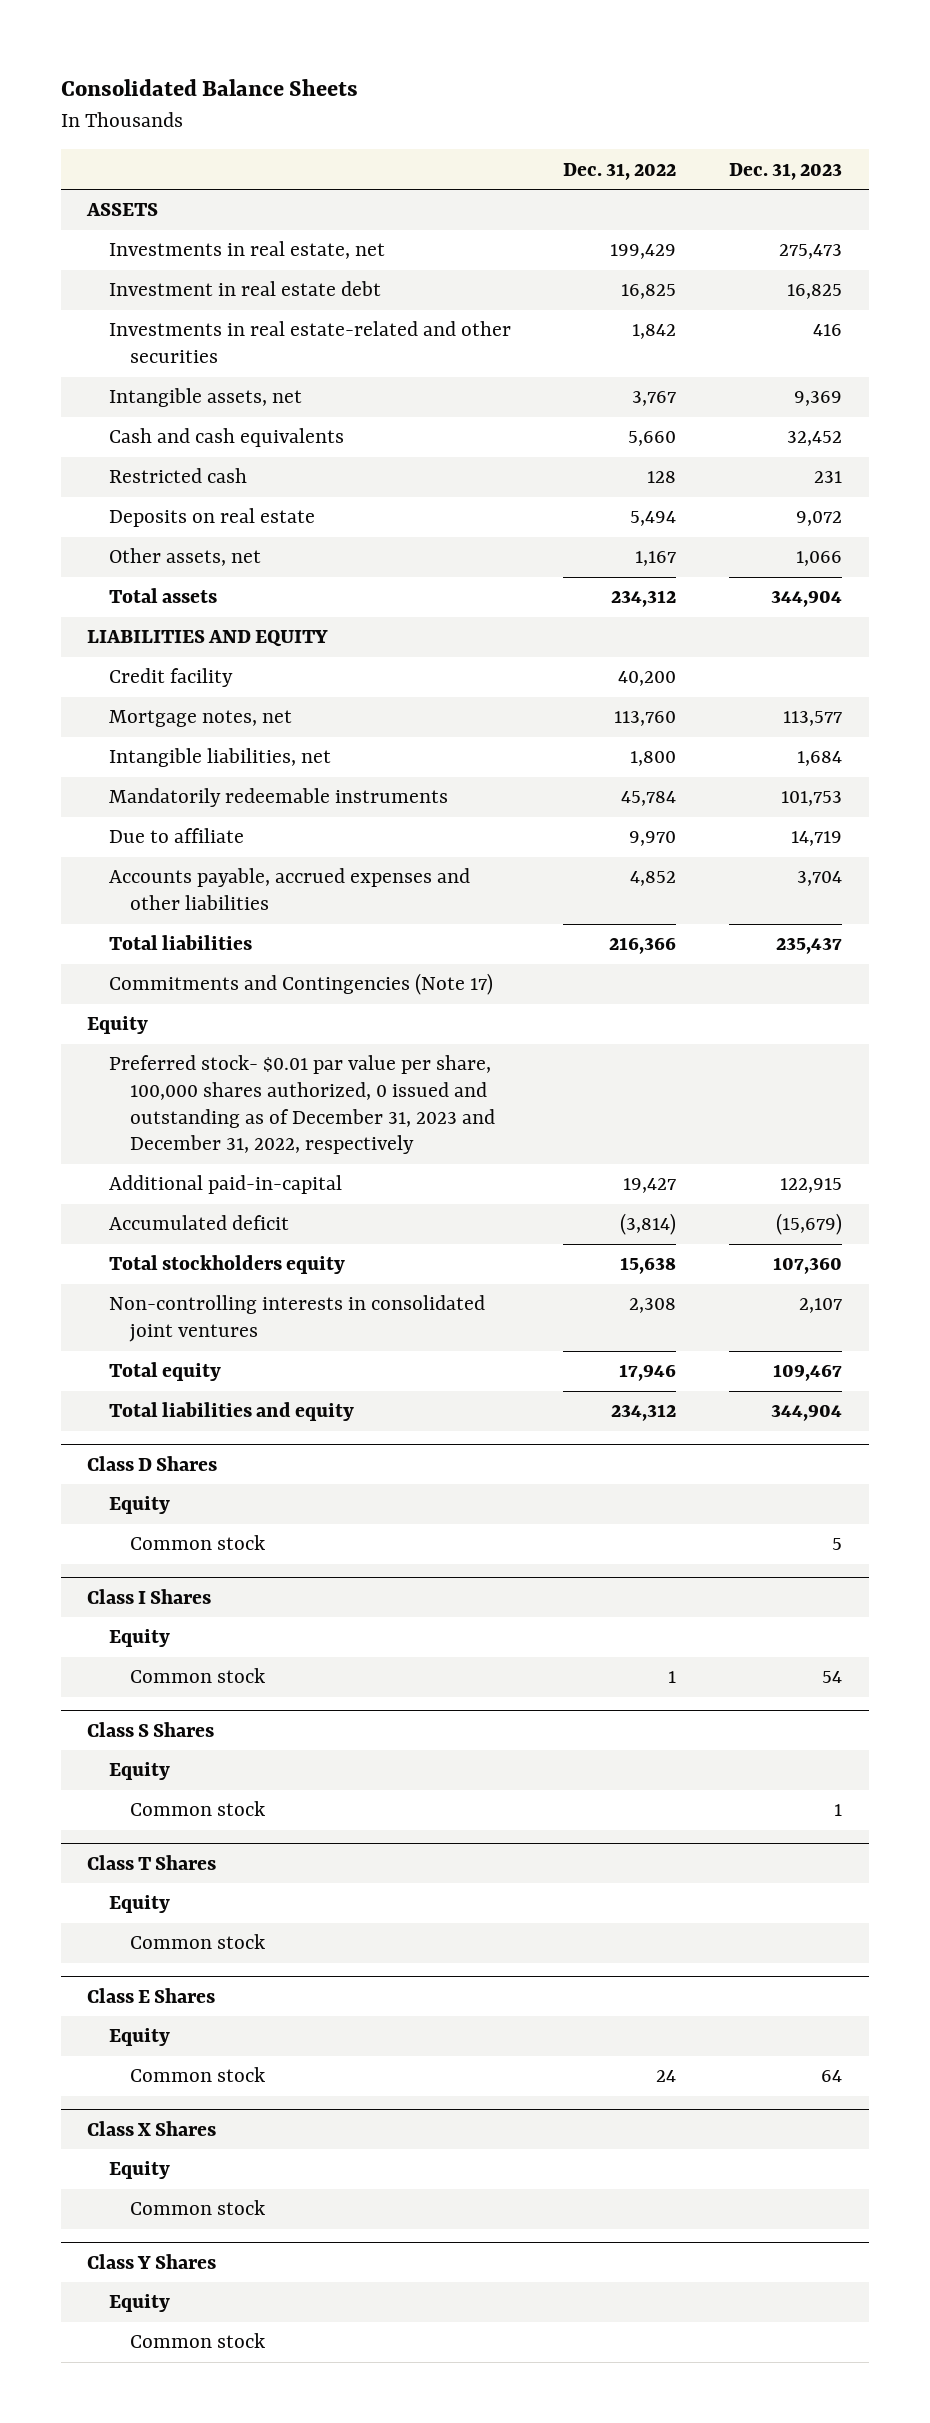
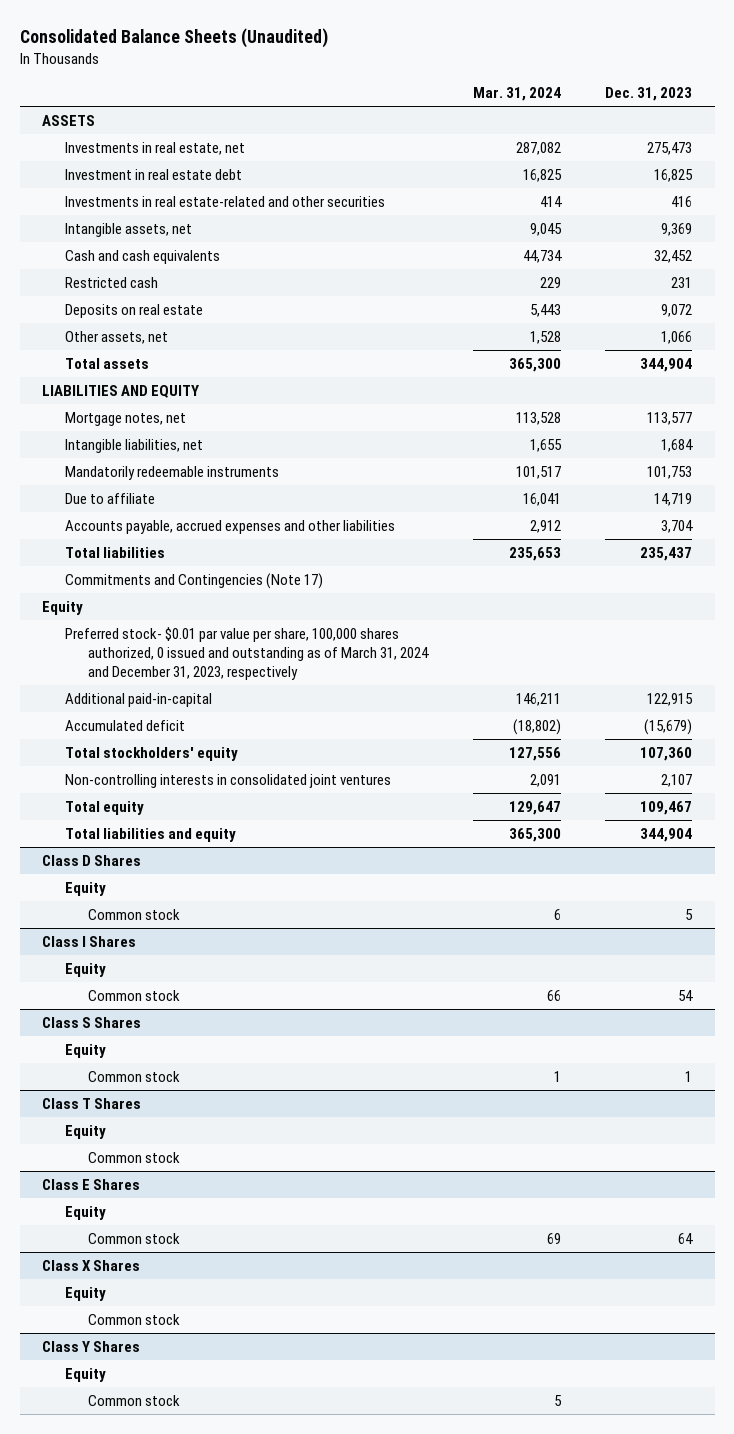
[61,79,359,97] Consolidated Balance Sheets -> [19,28,328,49] Consolidated Balance Sheets (Unaudited)
[563,162,677,180] Dec. 31, 2022 -> none
none -> [472,86,561,101] Mar. 31, 2024
[108,668,233,688] Credit facility -> none
[108,1055,495,1155] Preferred stock- $0.01 par value per share, 100,000 shares authorized, 0 issued and outstanding as of December 31, 2023 and December 31, 2022, respectively -> [64,627,429,680] Preferred stock- $0.01 par value per share, 100,000 shares authorized, 0 issued and outstanding as of March 31, 2024 and December 31, 2023, respectively
[108,1255,345,1275] Total stockholders equity -> [64,747,238,762] Total stockholders' equity

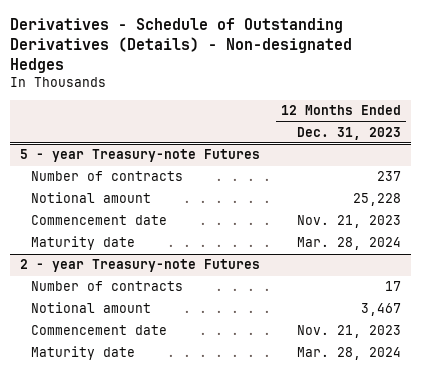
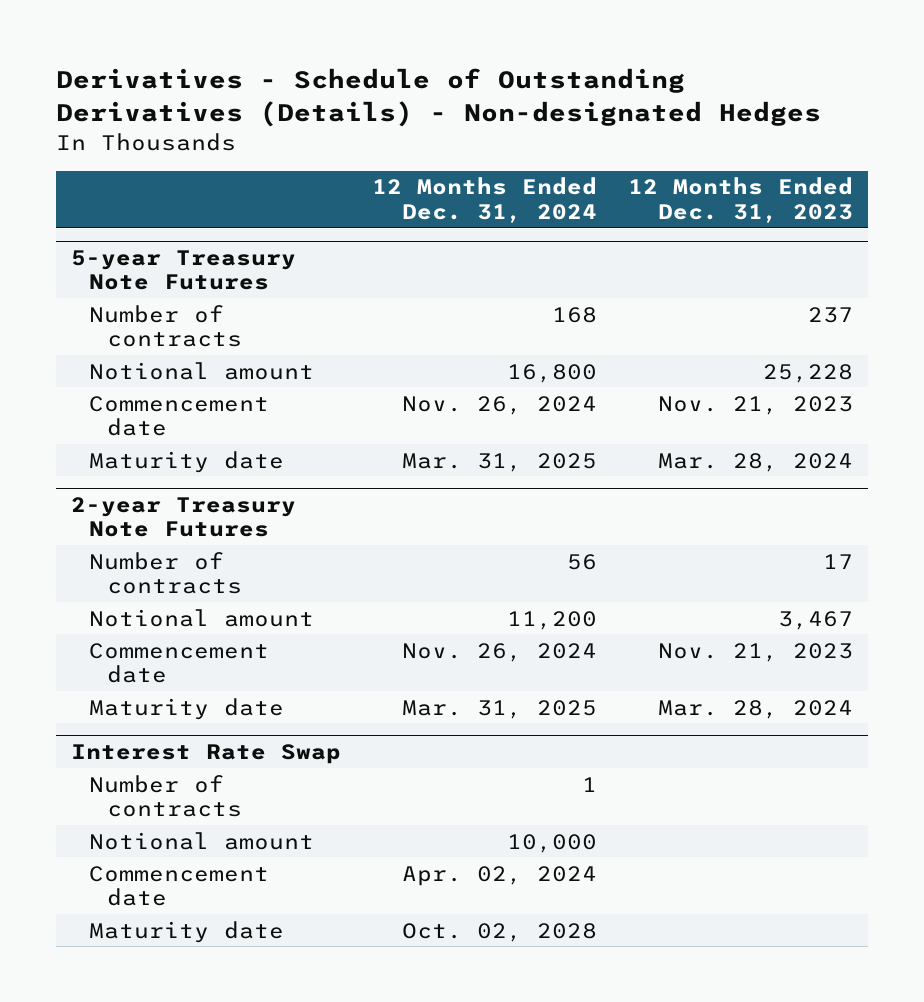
none -> [371,177,597,223] 12 Months Ended Dec. 31, 2024
[20,149,261,163] 5 - year Treasury-note Futures -> [71,249,297,291] 5-year Treasury Note Futures
[20,259,261,273] 2 - year Treasury-note Futures -> [71,496,297,538] 2-year Treasury Note Futures
none -> [71,743,342,764] Interest Rate Swap
none -> [89,774,243,818] Number of contracts
none -> [89,831,315,850] Notional amount
none -> [89,865,270,907] Commencement date
none -> [89,920,285,943] Maturity date

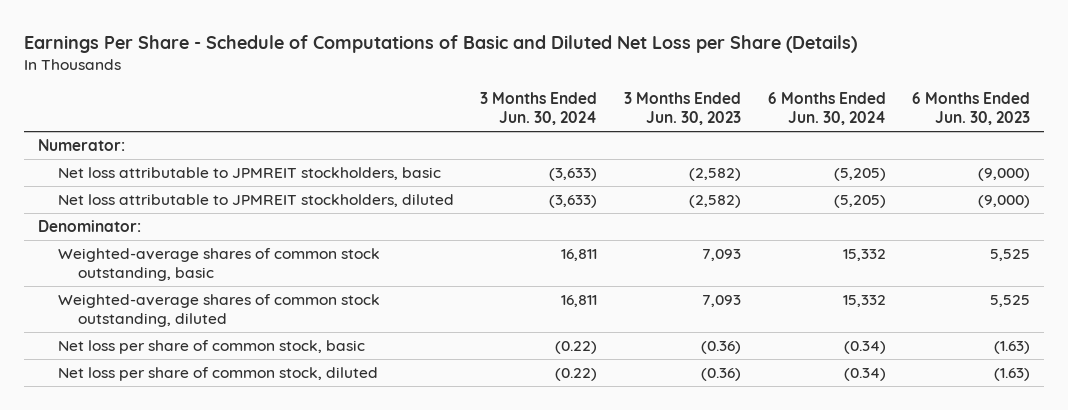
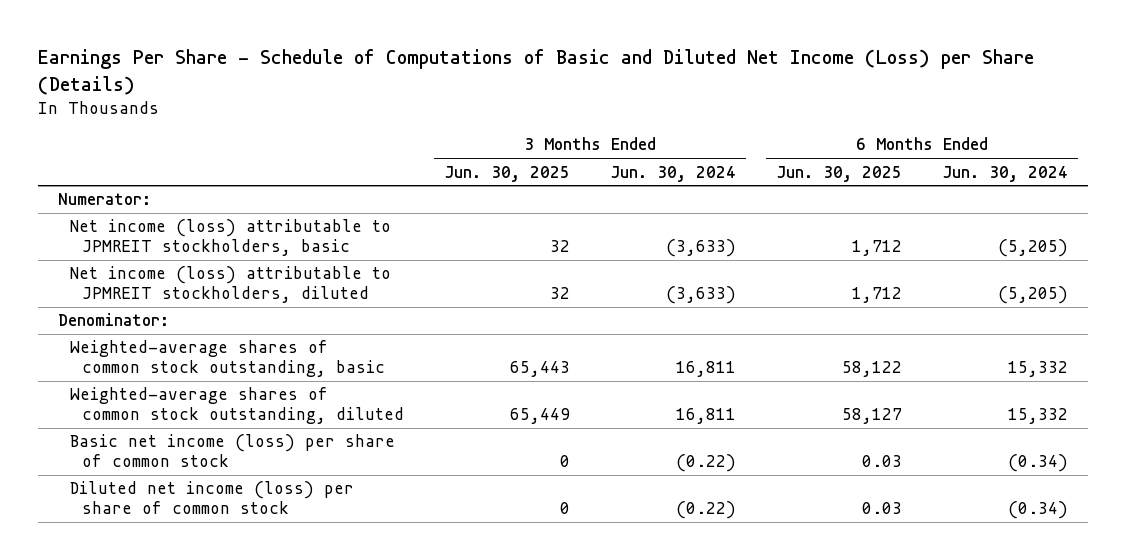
[24,34,858,53] Earnings Per Share - Schedule of Computations of Basic and Diluted Net Loss per Share (Details) -> [37,49,1034,95] Earnings Per Share - Schedule of Computations of Basic and Diluted Net Income (Loss) per Share (Details)
[623,92,741,125] 3 Months Ended Jun. 30, 2023 -> none
[912,92,1031,125] 6 Months Ended Jun. 30, 2023 -> none
none -> [443,165,570,182] Jun. 30, 2025
none -> [776,165,903,182] Jun. 30, 2025
[57,167,441,181] Net loss attributable to JPMREIT stockholders, basic -> [69,219,391,257] Net income (loss) attributable to JPMREIT stockholders, basic
[57,194,454,208] Net loss attributable to JPMREIT stockholders, diluted -> [69,266,391,304] Net income (loss) attributable to JPMREIT stockholders, diluted
[57,340,365,355] Net loss per share of common stock, basic -> [69,434,395,468] Basic net income (loss) per share of common stock
[57,367,378,382] Net loss per share of common stock, diluted -> [69,481,354,515] Diluted net income (loss) per share of common stock

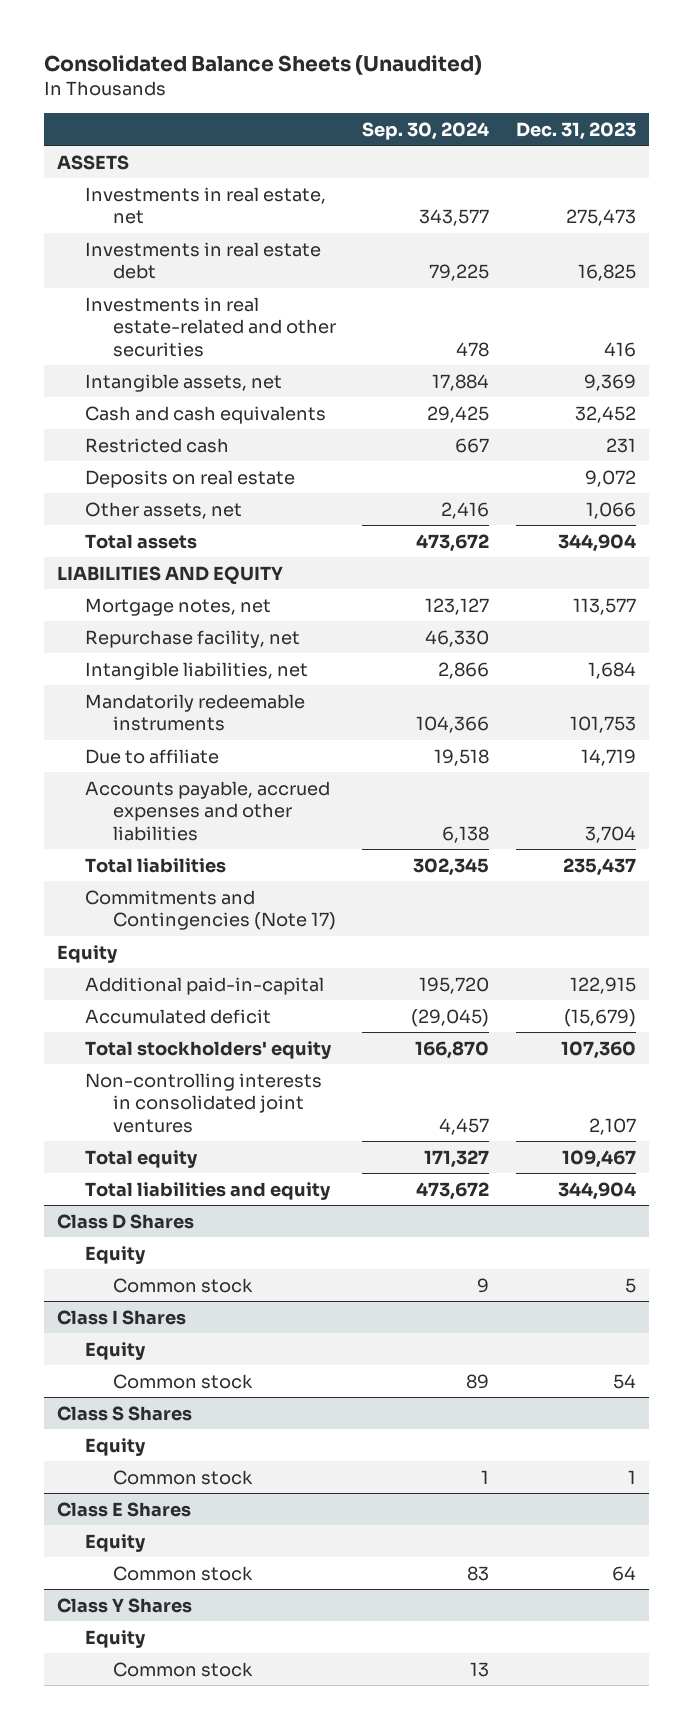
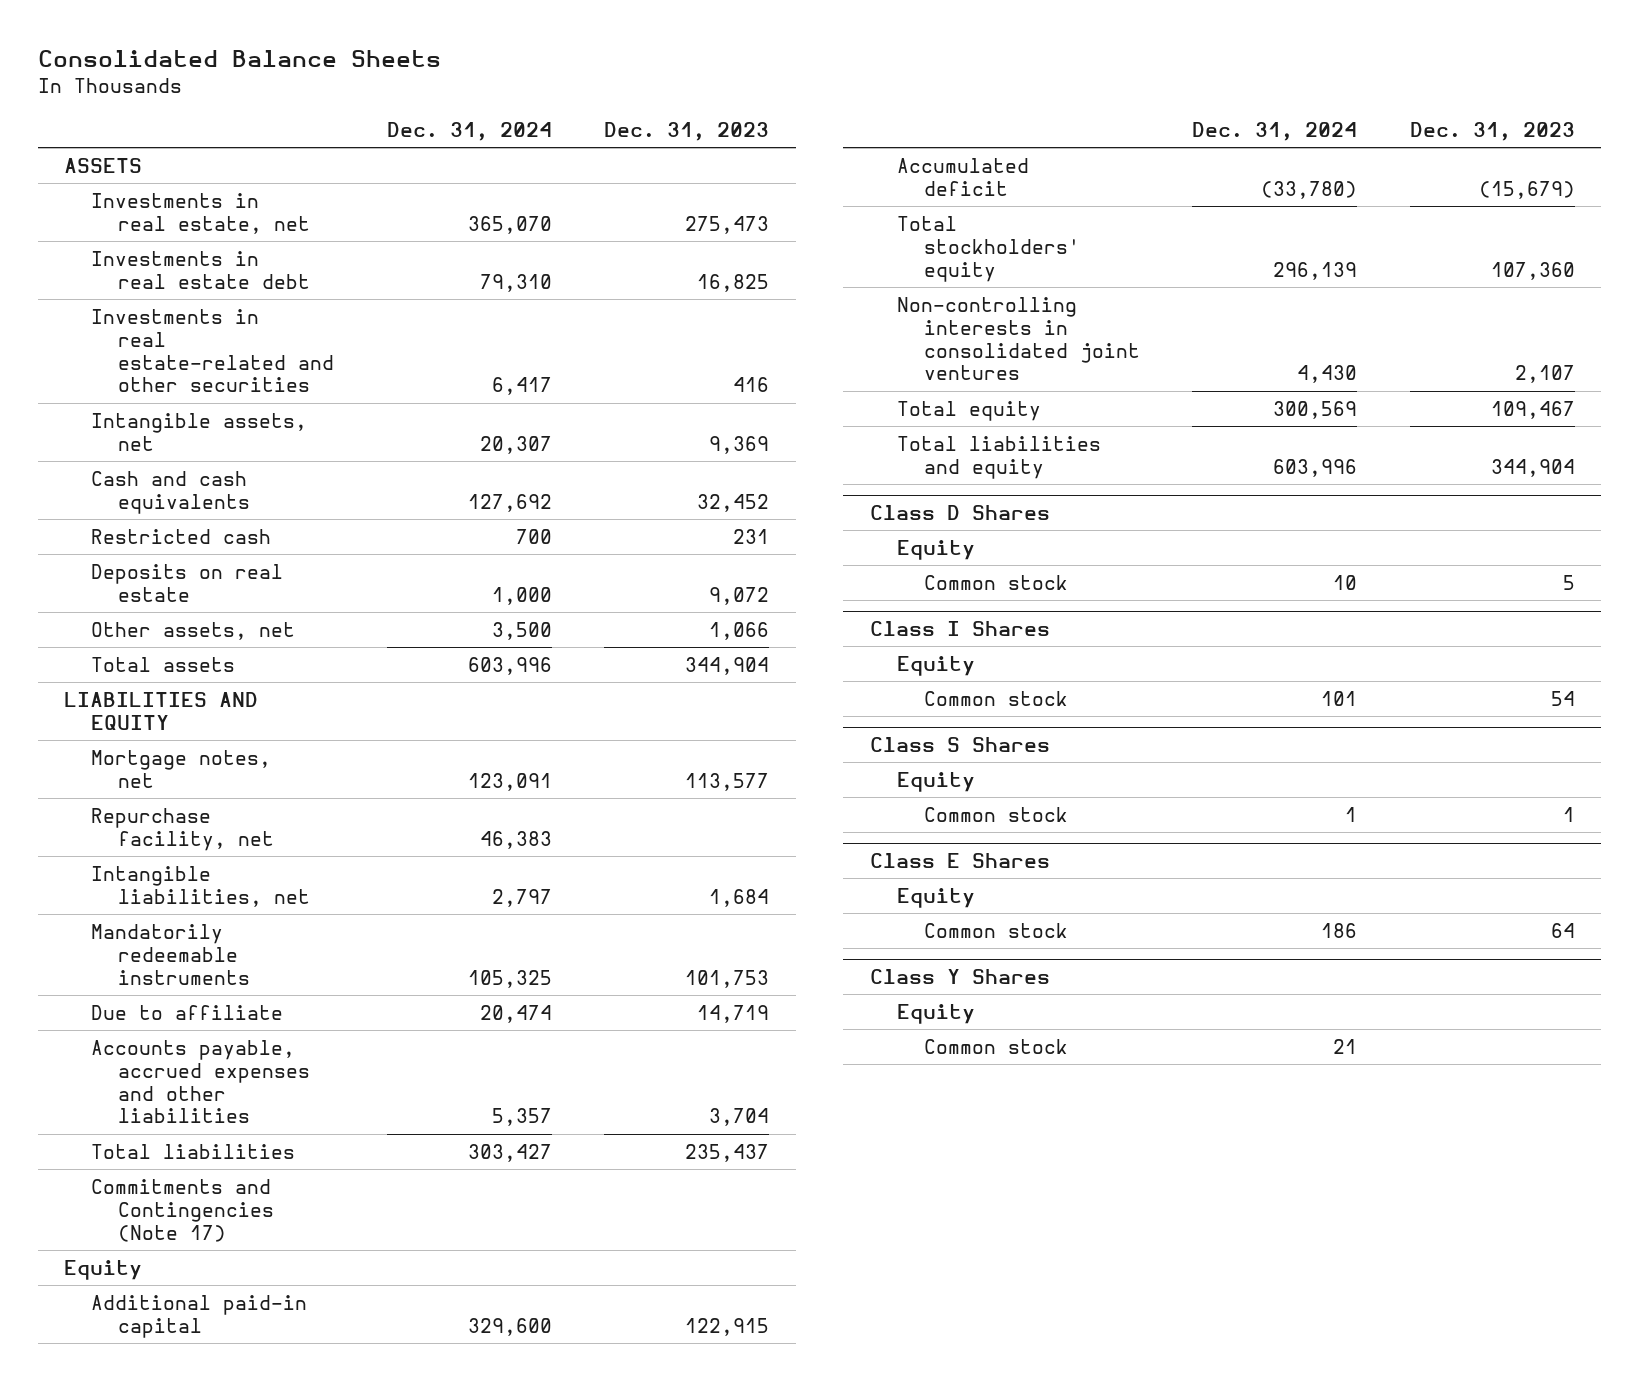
[43,55,482,76] Consolidated Balance Sheets (Unaudited) -> [37,50,441,68] Consolidated Balance Sheets
[362,121,490,140] Sep. 30, 2024 -> none
none -> [386,122,552,142] Dec. 31, 2024
[84,976,324,995] Additional paid-in-capital -> [91,1294,308,1338] Additional paid-in capital

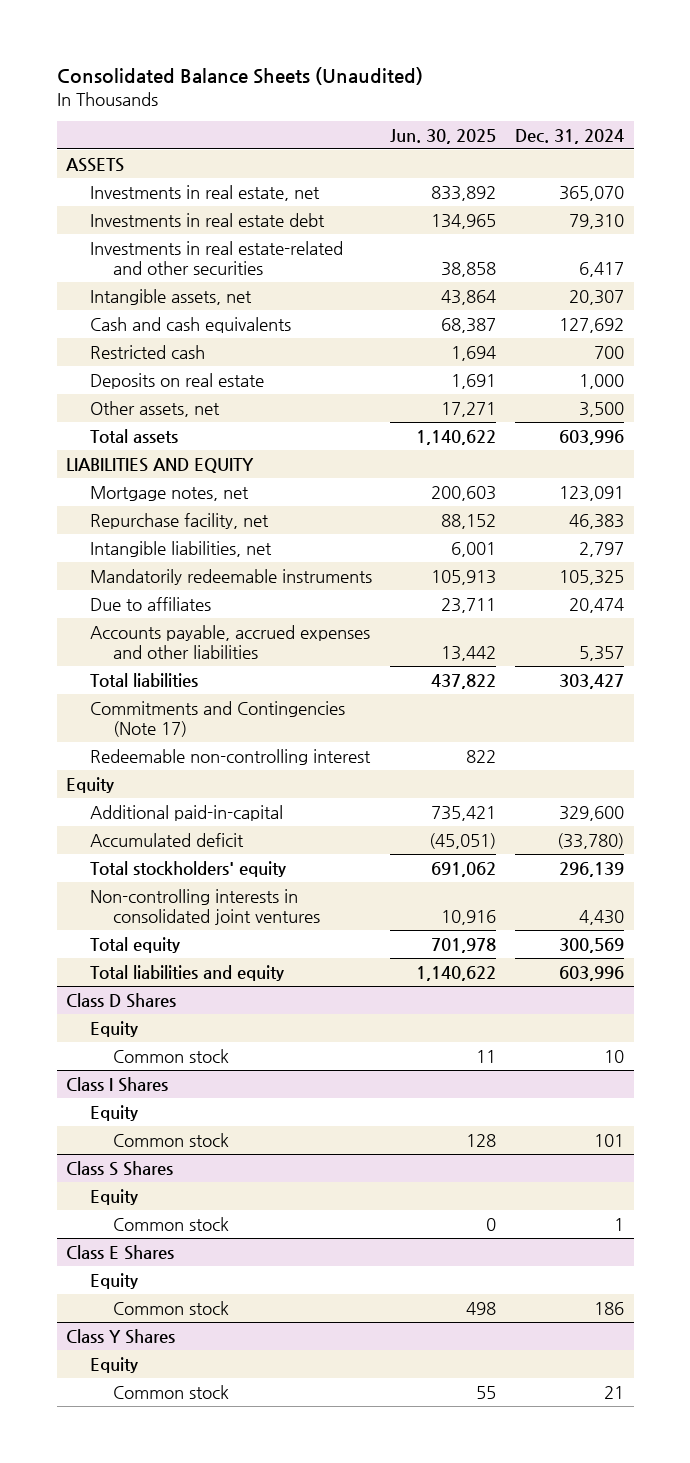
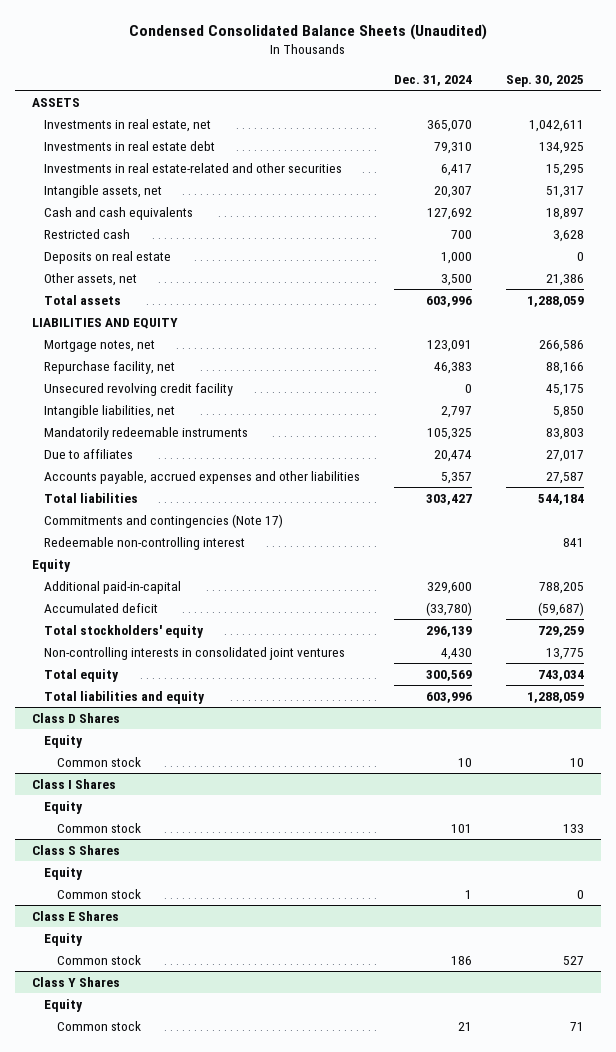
[56,67,423,86] Consolidated Balance Sheets (Unaudited) -> [128,23,487,40] Condensed Consolidated Balance Sheets (Unaudited)
[390,128,497,144] Jun. 30, 2025 -> none
none -> [506,74,585,87] Sep. 30, 2025
none -> [44,382,234,396] Unsecured revolving credit facility
[89,700,345,737] Commitments and Contingencies (Note 17) -> [44,513,284,528] Commitments and contingencies (Note 17)

